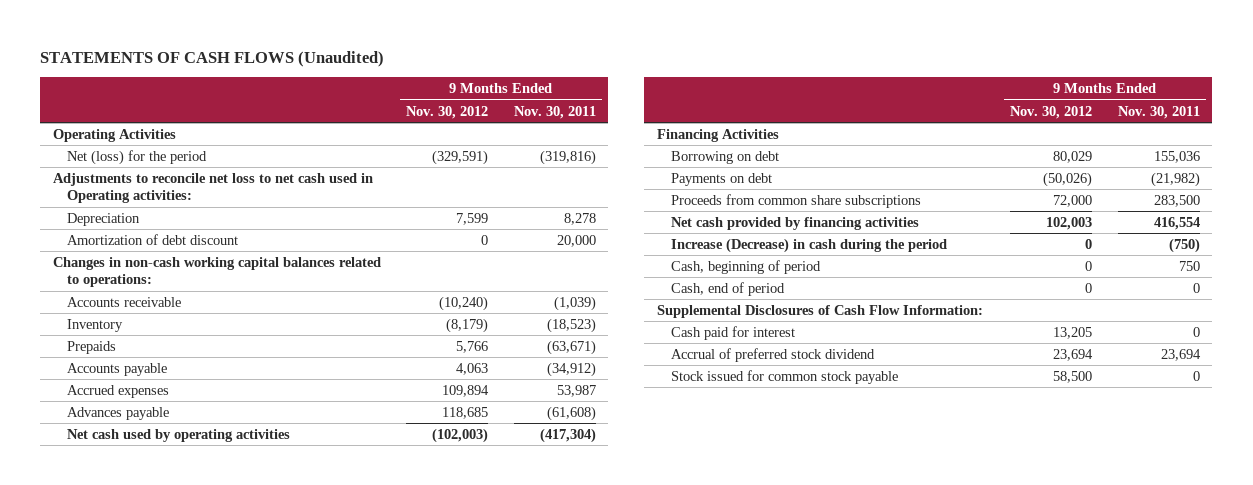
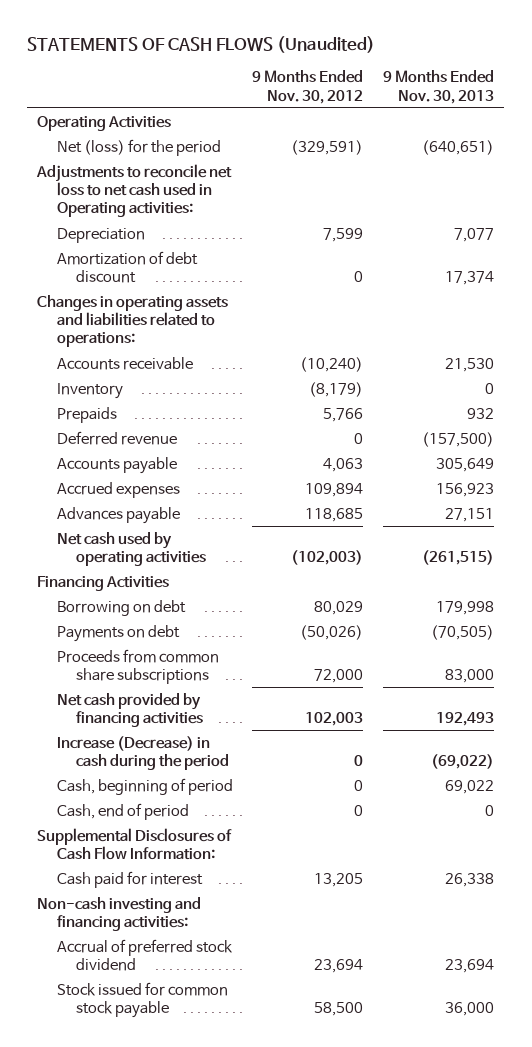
[513,105,596,119] Nov. 30, 2011 -> none
none -> [383,70,495,104] 9 Months Ended Nov. 30, 2013
[53,256,382,287] Changes in non-cash working capital balances related to operations: -> none
none -> [37,294,229,348] Changes in operating assets and liabilities related to operations:
none -> [56,430,177,445] Deferred revenue
none -> [37,896,202,932] Non-cash investing and financing activities:

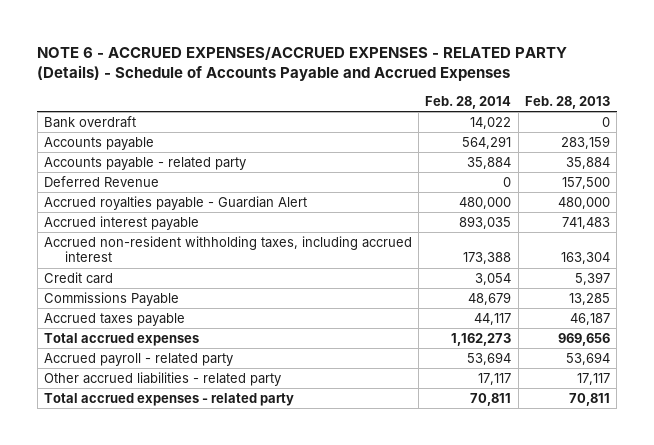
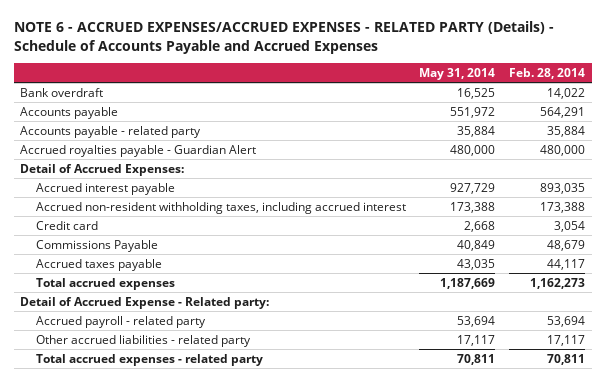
[524,95,610,109] Feb. 28, 2013 -> none
none -> [419,67,496,80] May 31, 2014
[44,175,160,187] Deferred Revenue -> none
none -> [20,163,185,176] Detail of Accrued Expenses:
none -> [20,296,270,309] Detail of Accrued Expense - Related party:

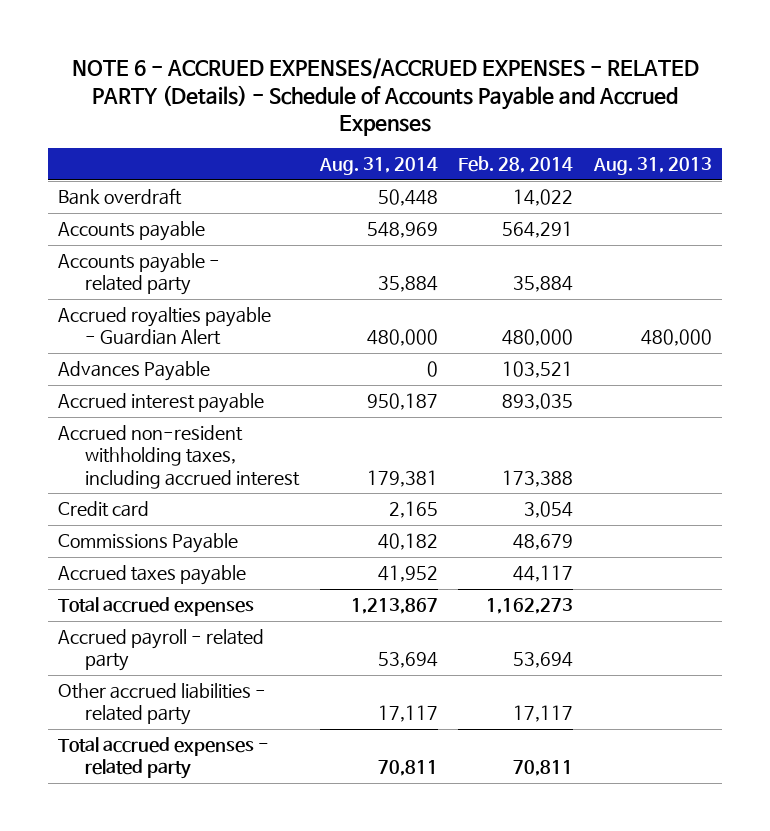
[419,67,496,80] May 31, 2014 -> none
none -> [318,157,438,176] Aug. 31, 2014
none -> [592,157,712,176] Aug. 31, 2013
[20,163,185,176] Detail of Accrued Expenses: -> none
none -> [58,361,211,382] Advances Payable
[20,296,270,309] Detail of Accrued Expense - Related party: -> none

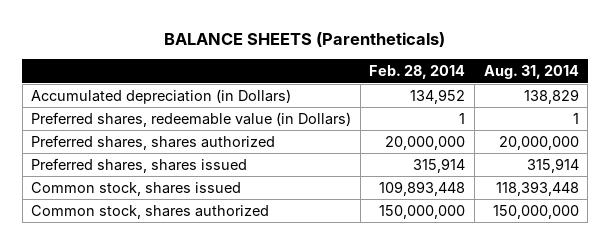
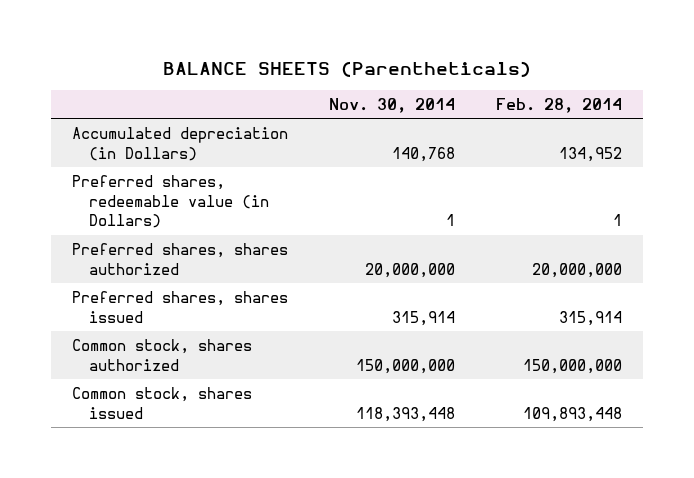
[483,65,579,80] Aug. 31, 2014 -> none
none -> [328,97,455,113] Nov. 30, 2014
[31,181,242,196] Common stock, shares issued -> [71,387,252,419] Common stock, shares issued

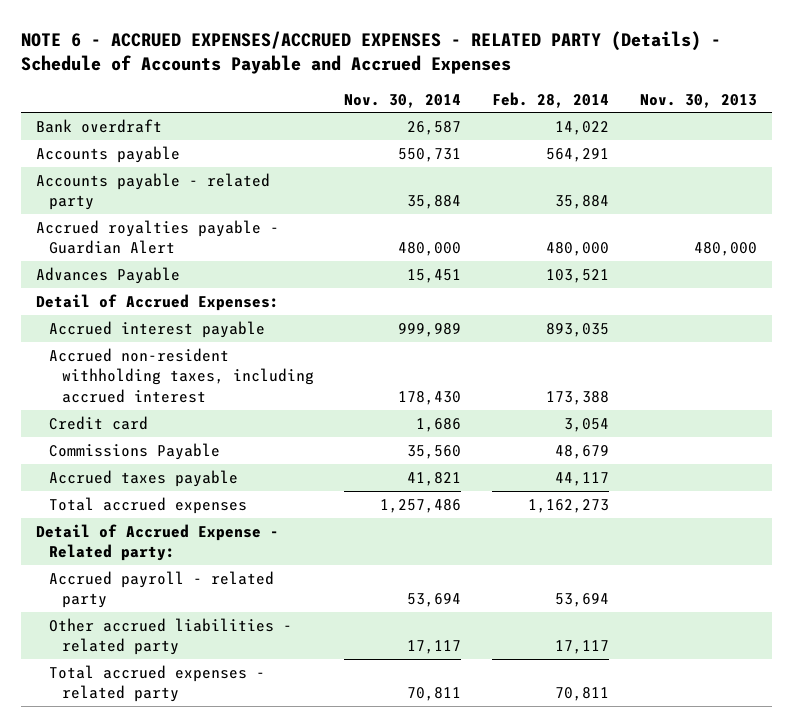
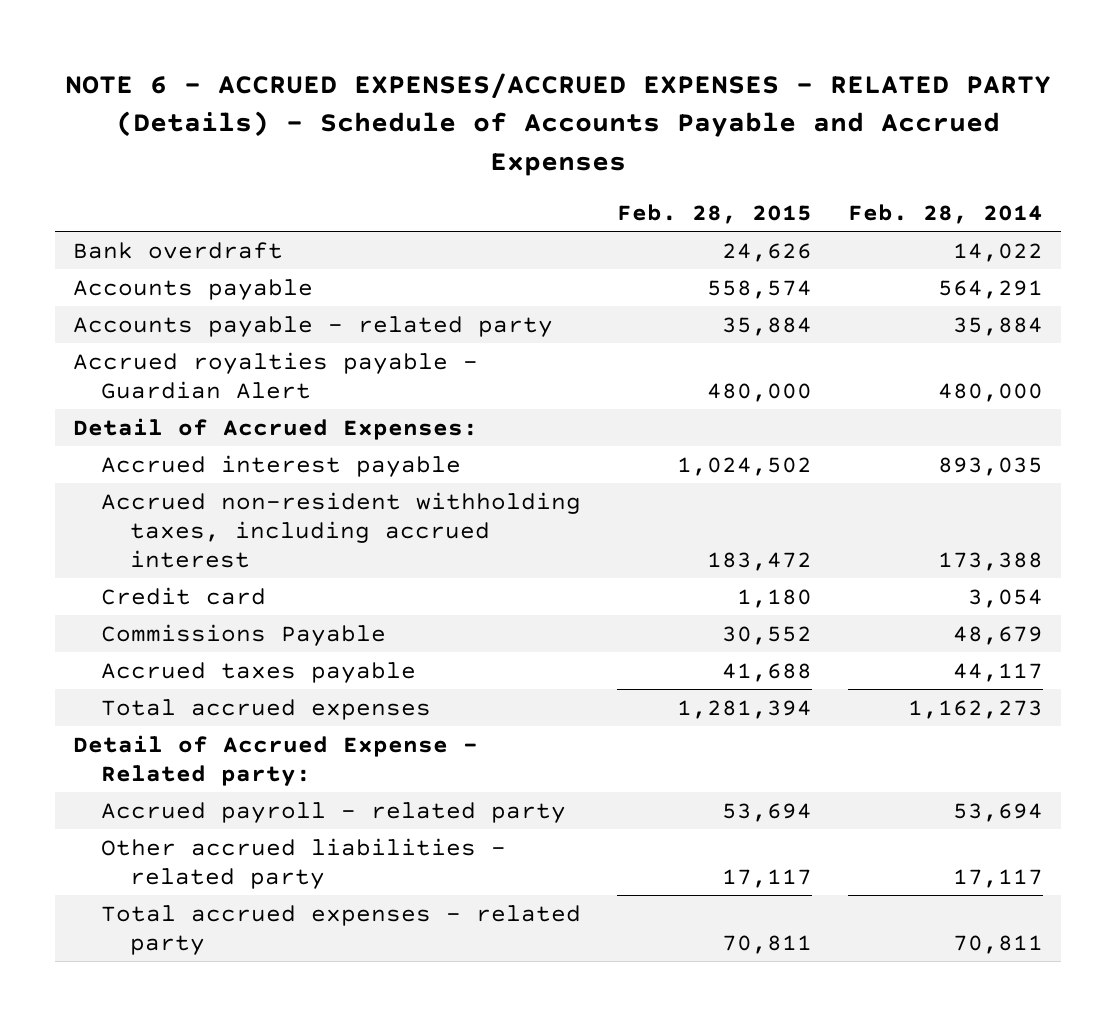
[344,93,462,108] Nov. 30, 2014 -> none
[639,93,757,108] Nov. 30, 2013 -> none
none -> [616,204,812,225] Feb. 28, 2015
[36,266,181,284] Advances Payable -> none

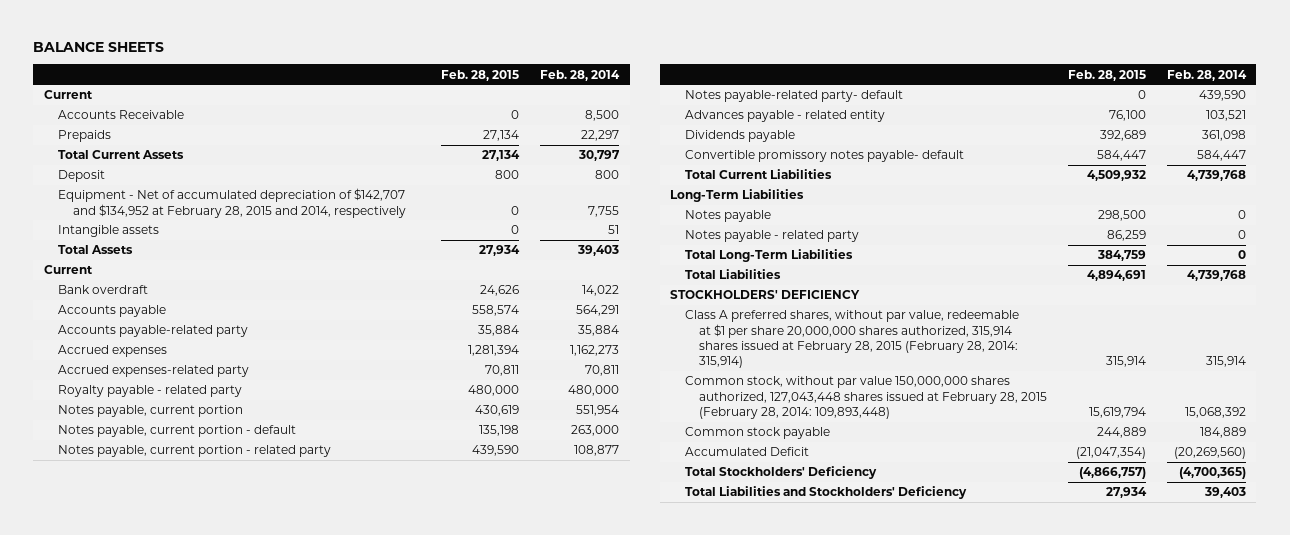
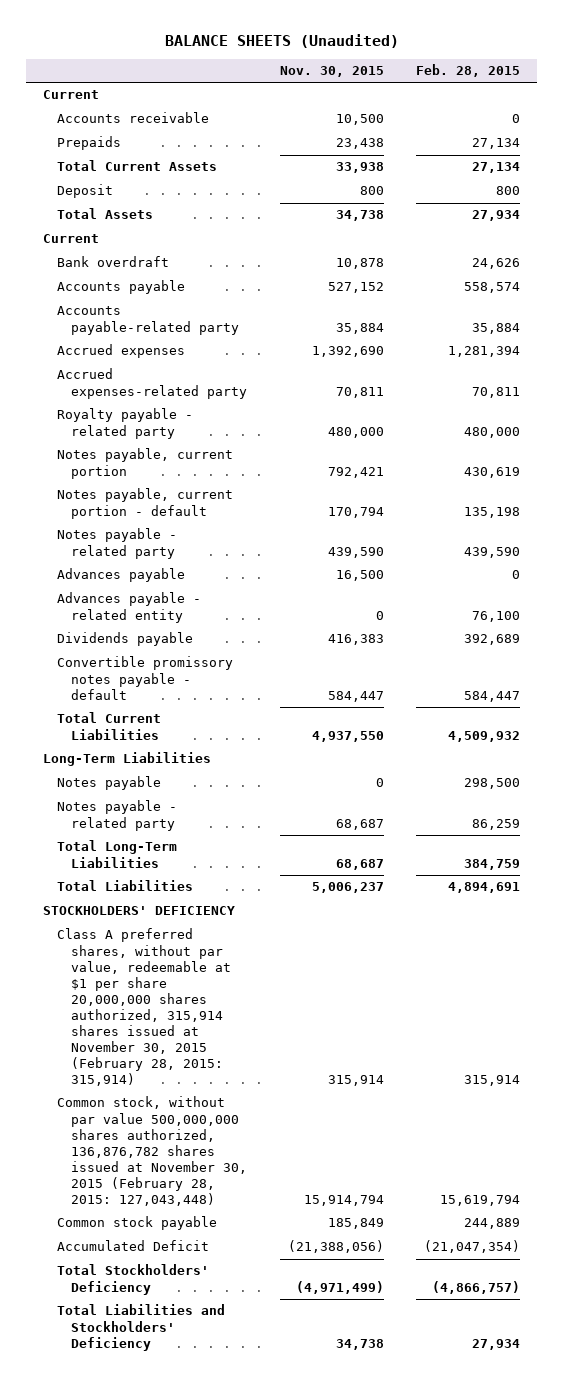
[33,42,165,53] BALANCE SHEETS -> [164,34,399,49] BALANCE SHEETS (Unaudited)
[540,69,621,81] Feb. 28, 2014 -> none
none -> [279,66,384,78] Nov. 30, 2015
[58,110,185,120] Accounts Receivable -> [56,112,209,124] Accounts receivable
[58,188,406,218] Equipment - Net of accumulated depreciation of $142,707 and $134,952 at February 28, 2015 and 2014, respectively -> none
[58,225,160,238] Intangible assets -> none
[684,90,903,103] Notes payable-related party- default -> none
[58,445,332,458] Notes payable, current portion - related party -> [56,528,177,559] Notes payable - related party
none -> [56,568,185,583] Advances payable
[684,150,964,163] Convertible promissory notes payable- default -> [56,656,233,700] Convertible promissory notes payable - default
[684,310,1019,369] Class A preferred shares, without par value, redeemable at $1 per share 20,000,000 shares authorized, 315,914 shares issued at February 28, 2015 (February 28, 2014: 315,914) -> [56,928,232,1086] Class A preferred shares, without par value, redeemable at $1 per share 20,000,000 shares authorized, 315,914 shares issued at November 30, 2015 (February 28, 2015: 315,914)
[684,376,1048,419] Common stock, without par value 150,000,000 shares authorized, 127,043,448 shares issued at February 28, 2015 (February 28, 2014: 109,893,448) -> [56,1096,248,1206] Common stock, without par value 500,000,000 shares authorized, 136,876,782 shares issued at November 30, 2015 (February 28, 2015: 127,043,448)

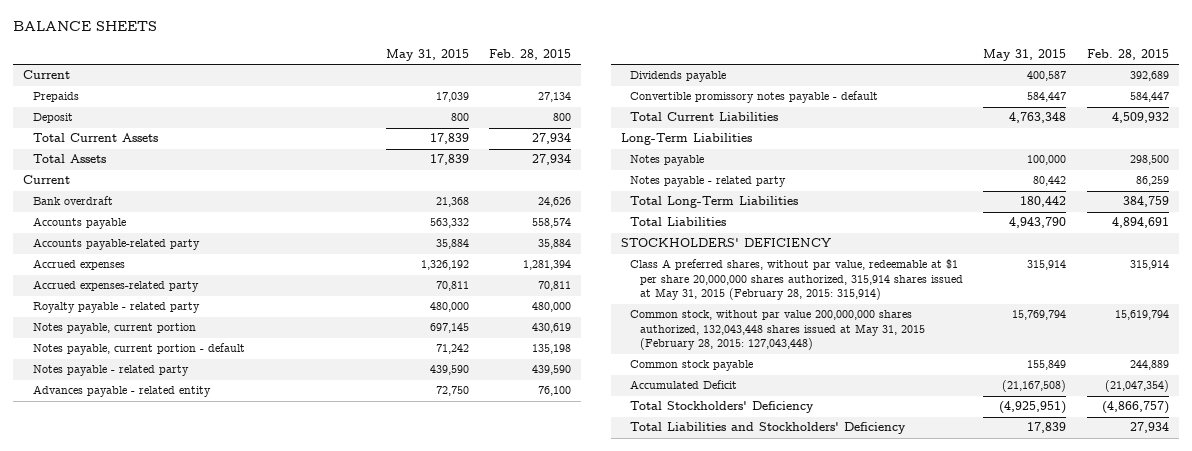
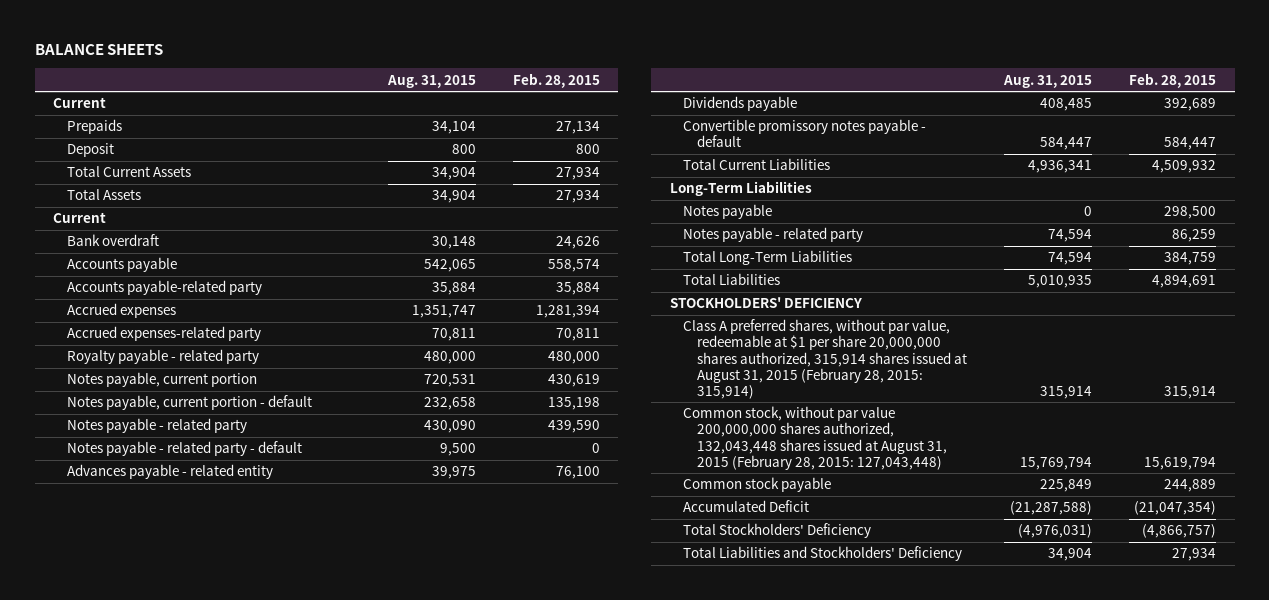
[385,48,469,61] May 31, 2015 -> none
none -> [386,74,476,88] Aug. 31, 2015
none -> [66,441,302,457] Notes payable - related party - default
[630,259,964,301] Class A preferred shares, without par value, redeemable at $1 per share 20,000,000 shares authorized, 315,914 shares issued at May 31, 2015 (February 28, 2015: 315,914) -> [683,319,968,399] Class A preferred shares, without par value, redeemable at $1 per share 20,000,000 shares authorized, 315,914 shares issued at August 31, 2015 (February 28, 2015: 315,914)
[630,310,926,351] Common stock, without par value 200,000,000 shares authorized, 132,043,448 shares issued at May 31, 2015 (February 28, 2015: 127,043,448) -> [683,406,948,470] Common stock, without par value 200,000,000 shares authorized, 132,043,448 shares issued at August 31, 2015 (February 28, 2015: 127,043,448)

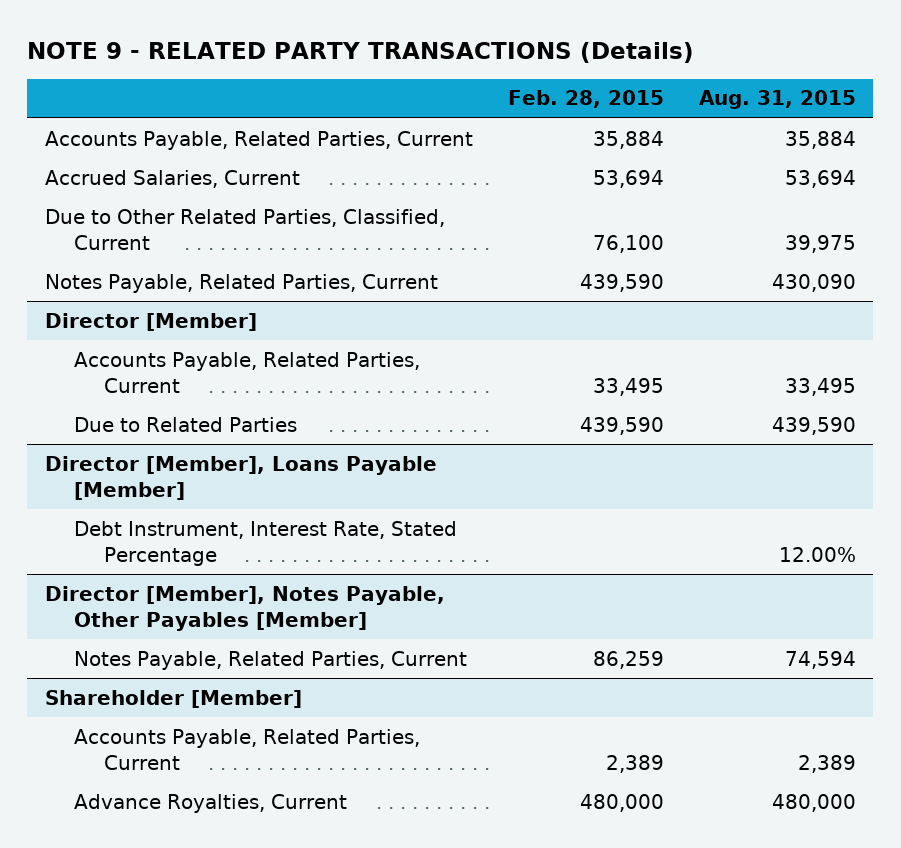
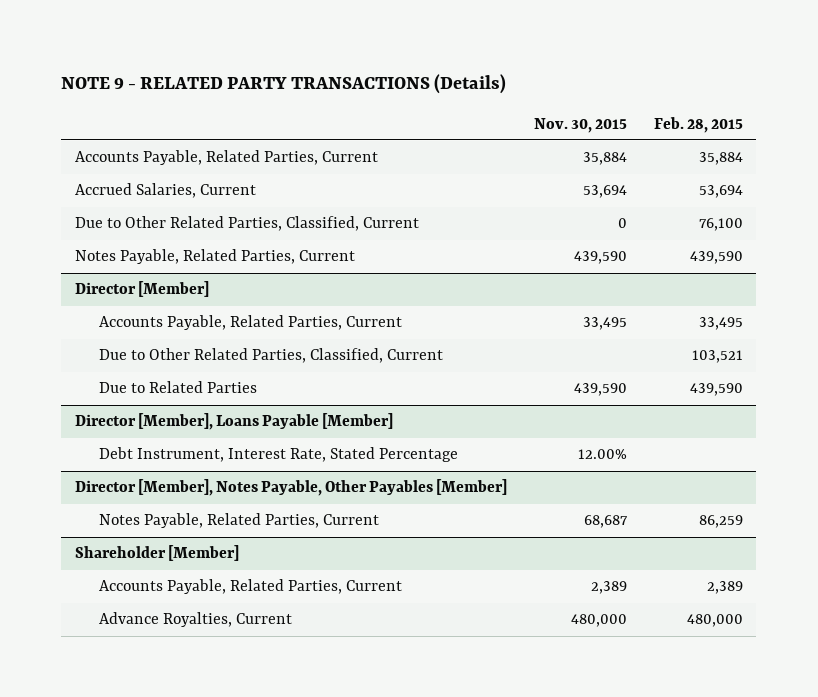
[698,90,856,110] Aug. 31, 2015 -> none
none -> [533,117,627,133] Nov. 30, 2015
none -> [99,348,444,364] Due to Other Related Parties, Classified, Current

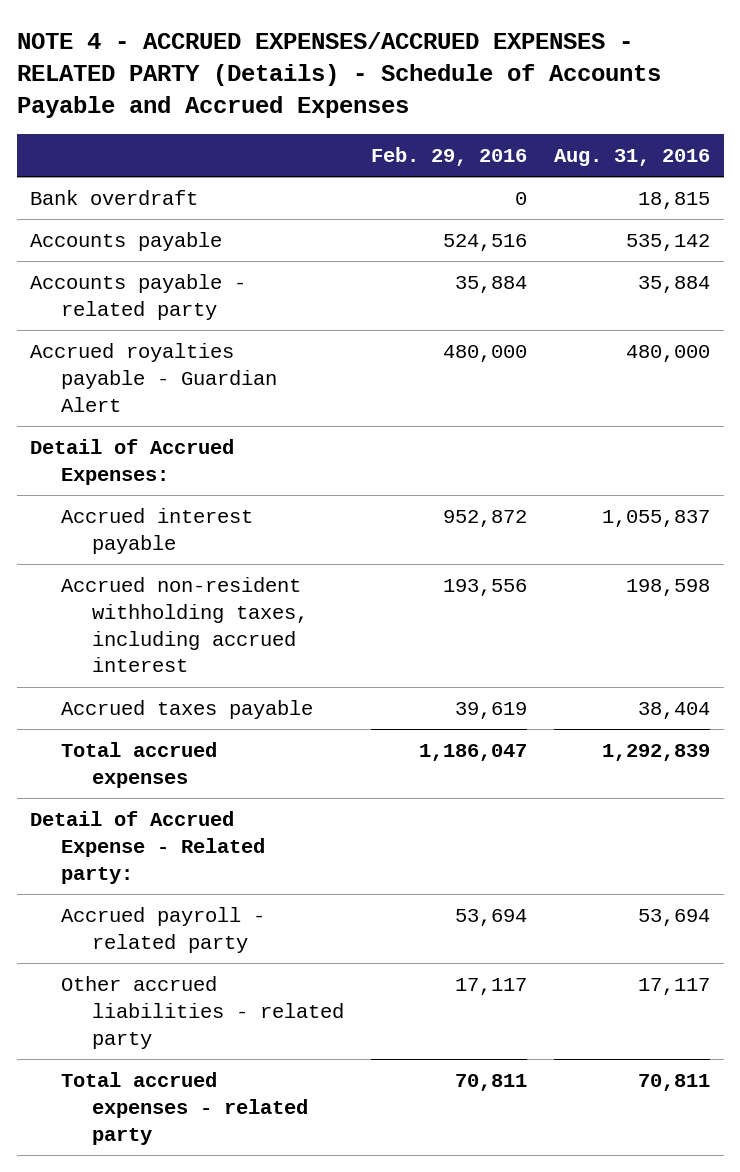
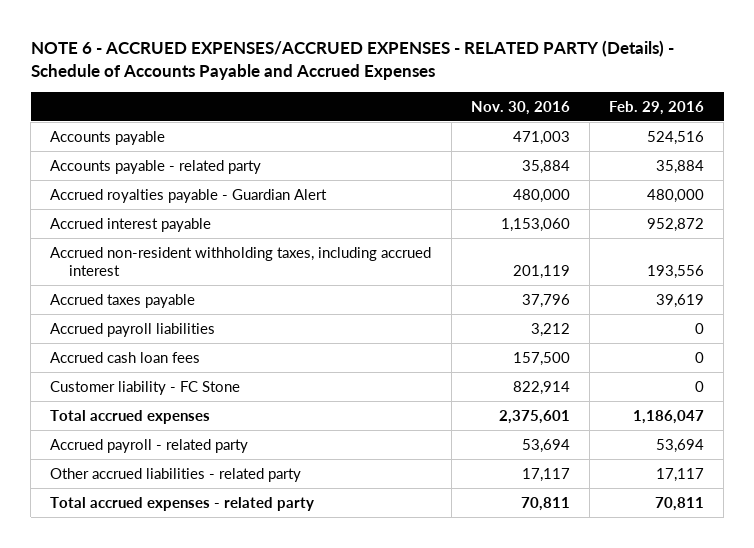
[16,31,661,119] NOTE 4 - ACCRUED EXPENSES/ACCRUED EXPENSES - RELATED PARTY (Details) - Schedule of Accounts Payable and Accrued Expenses -> [30,39,674,80] NOTE 6 - ACCRUED EXPENSES/ACCRUED EXPENSES - RELATED PARTY (Details) - Schedule of Accounts Payable and Accrued Expenses
[554,148,711,166] Aug. 31, 2016 -> none
none -> [470,100,570,115] Nov. 30, 2016
[30,189,199,205] Bank overdraft -> none
[30,438,235,485] Detail of Accrued Expenses: -> none
none -> [50,322,216,337] Accrued payroll liabilities
none -> [50,351,201,363] Accrued cash loan fees
none -> [50,380,241,395] Customer liability - FC Stone
[30,810,266,884] Detail of Accrued Expense - Related party: -> none

